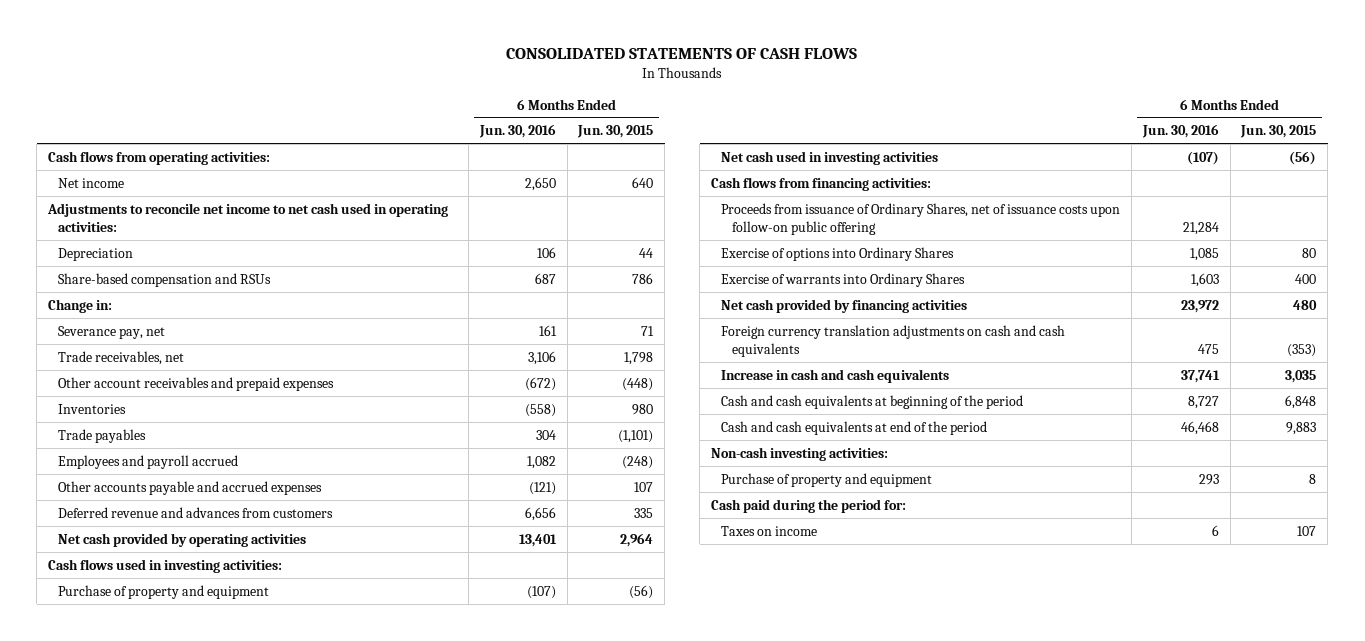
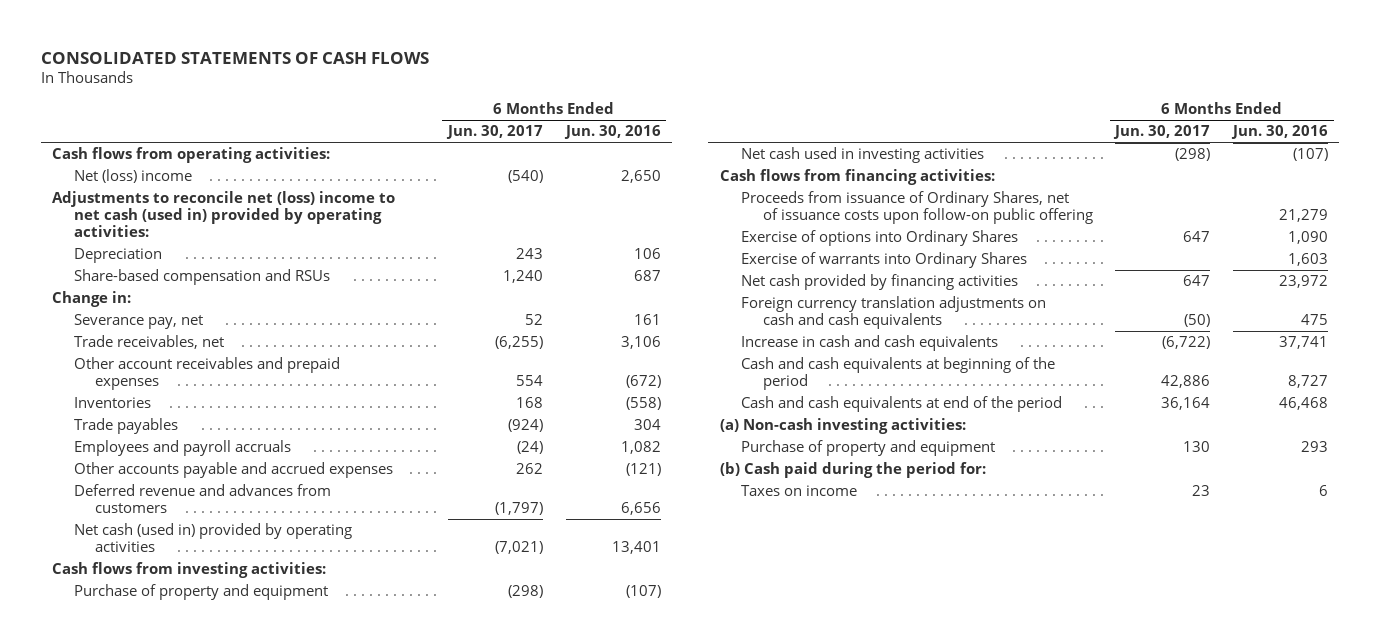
[577,125,654,139] Jun. 30, 2015 -> none
none -> [446,125,544,140] Jun. 30, 2017
[58,177,125,188] Net income -> [73,169,192,184] Net (loss) income
[47,202,449,232] Adjustments to reconcile net income to net cash used in operating activities: -> [52,191,396,237] Adjustments to reconcile net (loss) income to net cash (used in) provided by operating activities:
[58,454,239,469] Employees and payroll accrued -> [73,440,291,457] Employees and payroll accruals
[58,532,307,547] Net cash provided by operating activities -> [73,523,352,553] Net cash (used in) provided by operating activities
[48,558,283,573] Cash flows used in investing activities: -> [52,562,327,579] Cash flows from investing activities:
[1182,221,1219,235] 21,284 -> [1278,209,1328,223] 21,279
[1189,247,1219,261] 1,085 -> [1287,231,1328,245] 1,090
[711,446,889,461] Non-cash investing activities: -> [719,418,966,435] (a) Non-cash investing activities:
[711,498,907,513] Cash paid during the period for: -> [719,462,986,479] (b) Cash paid during the period for:

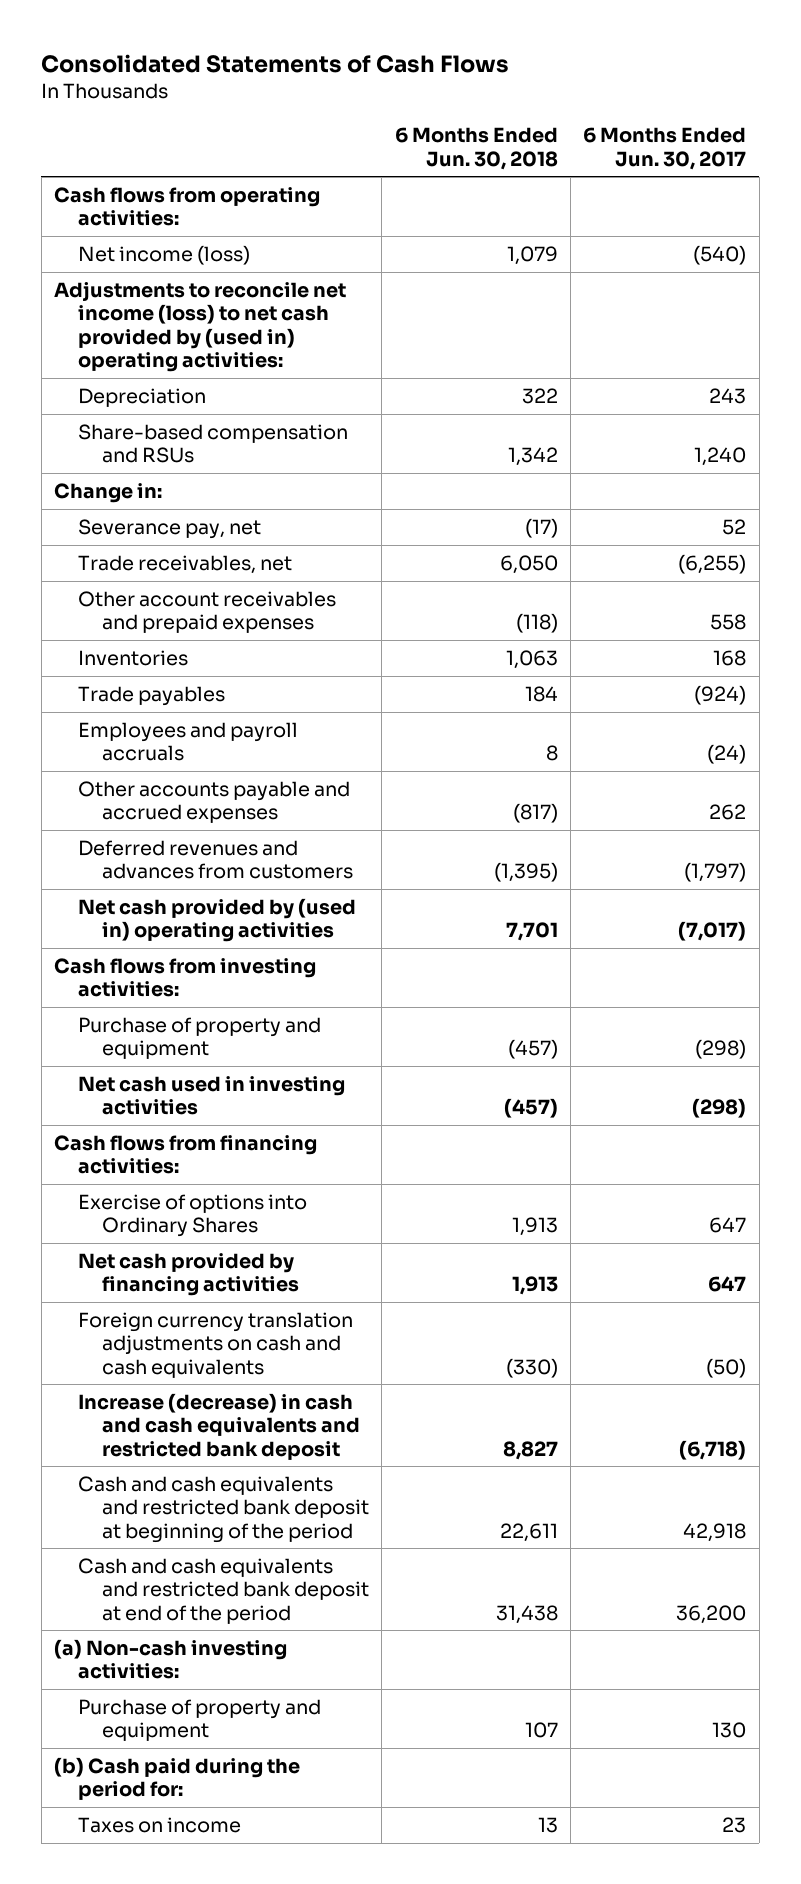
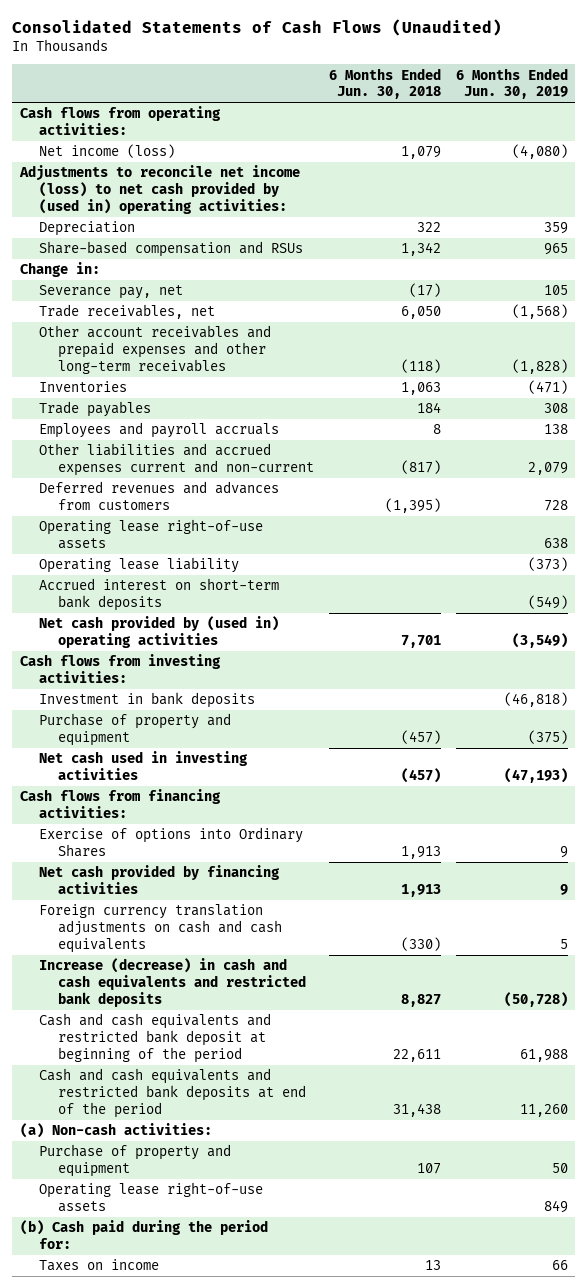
[41,53,510,73] Consolidated Statements of Cash Flows -> [12,18,503,36] Consolidated Statements of Cash Flows (Unaudited)
[583,127,747,170] 6 Months Ended Jun. 30, 2017 -> none
none -> [455,67,568,100] 6 Months Ended Jun. 30, 2019
[78,590,337,634] Other account receivables and prepaid expenses -> [38,325,271,375] Other account receivables and prepaid expenses and other long-term receivables
[78,780,351,824] Other accounts payable and accrued expenses -> [38,443,315,477] Other liabilities and accrued expenses current and non-current
none -> [38,519,263,550] Operating lease right-of-use assets
none -> [38,557,239,574] Operating lease liability
none -> [38,578,279,612] Accrued interest on short-term bank deposits
none -> [38,692,255,709] Investment in bank deposits
[78,1392,360,1460] Increase (decrease) in cash and cash equivalents and restricted bank deposit -> [38,958,307,1008] Increase (decrease) in cash and cash equivalents and restricted bank deposits
[78,1557,369,1624] Cash and cash equivalents and restricted bank deposit at end of the period -> [38,1068,307,1119] Cash and cash equivalents and restricted bank deposits at end of the period
[54,1638,288,1680] (a) Non-cash investing activities: -> [19,1123,212,1139] (a) Non-cash activities:
none -> [38,1182,263,1213] Operating lease right-of-use assets

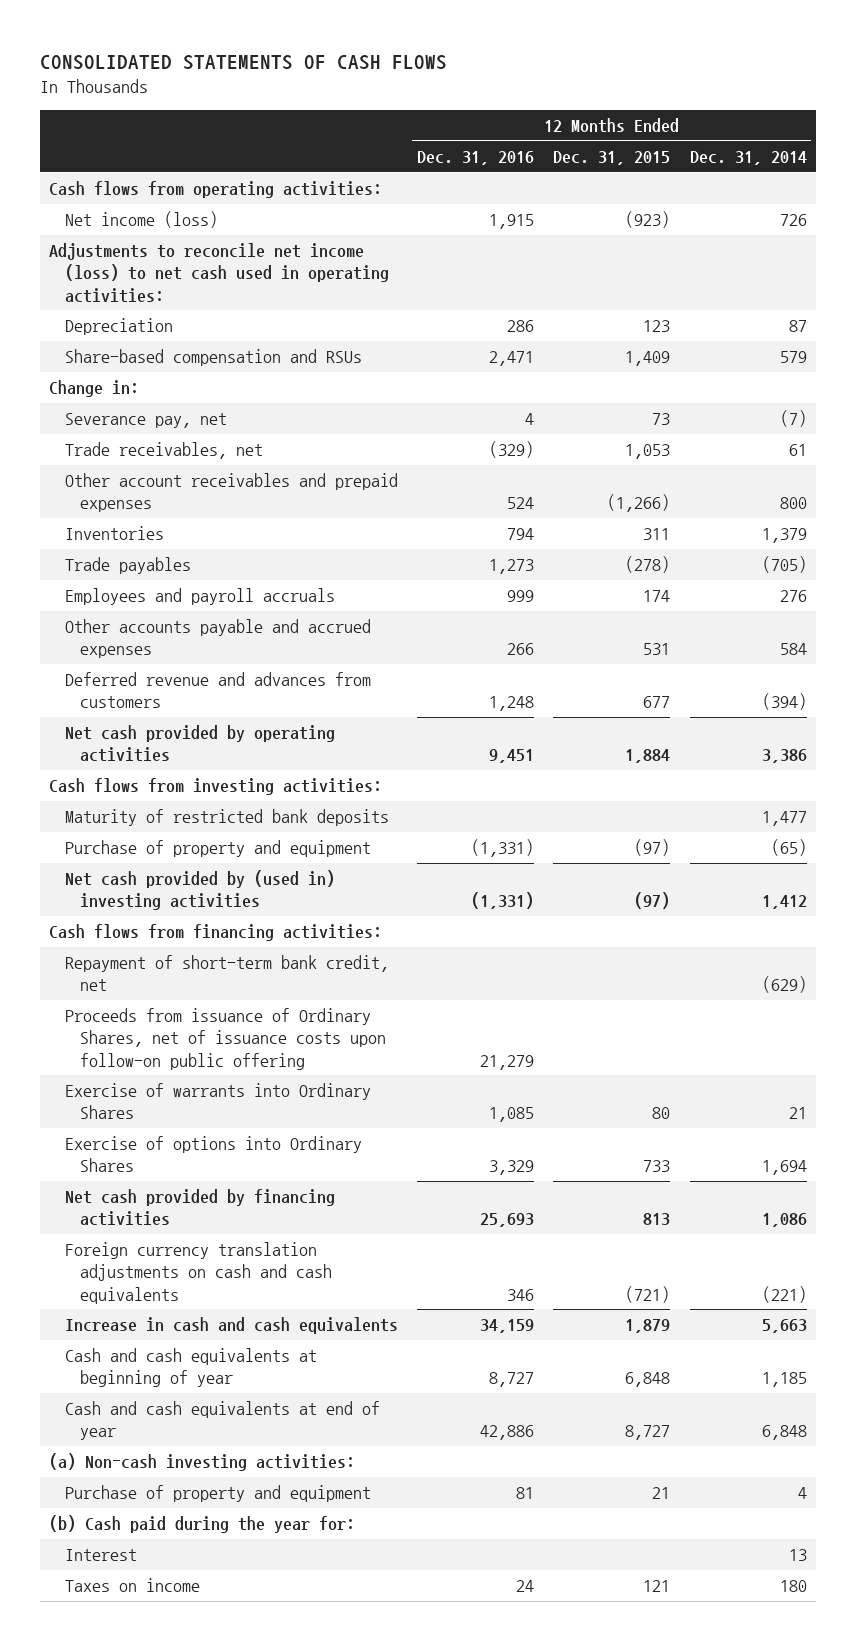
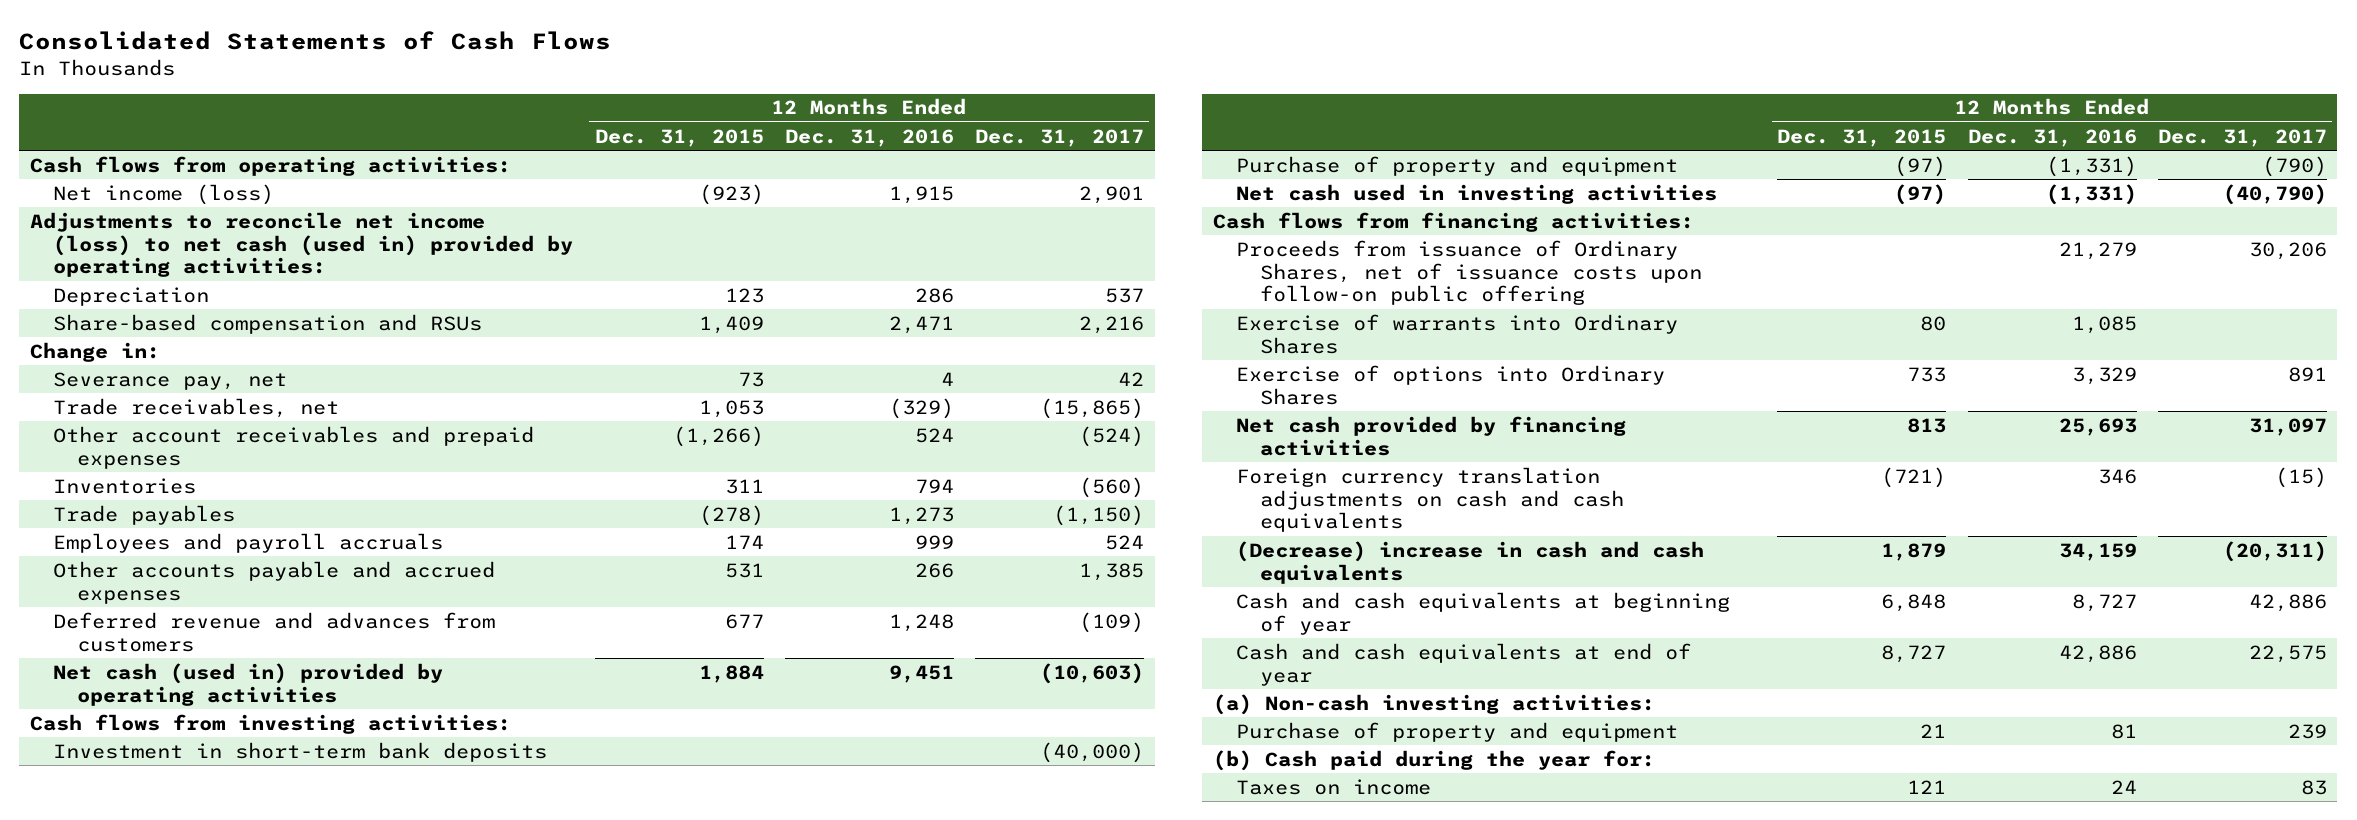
[39,54,447,70] CONSOLIDATED STATEMENTS OF CASH FLOWS -> [19,30,612,50] Consolidated Statements of Cash Flows
[689,151,807,166] Dec. 31, 2014 -> none
none -> [975,128,1145,147] Dec. 31, 2017
[49,243,389,303] Adjustments to reconcile net income (loss) to net cash used in operating activities: -> [29,211,574,278] Adjustments to reconcile net income (loss) to net cash (used in) provided by operating activities:
[64,725,335,763] Net cash provided by operating activities -> [53,662,444,706] Net cash (used in) provided by operating activities
[64,809,389,827] Maturity of restricted bank deposits -> none
none -> [53,741,548,762] Investment in short-term bank deposits
[64,870,335,911] Net cash provided by (used in) investing activities -> [1236,183,1718,204] Net cash used in investing activities
[64,955,389,992] Repayment of short-term bank credit, net -> none
[64,1317,398,1335] Increase in cash and cash equivalents -> [1236,540,1705,584] (Decrease) increase in cash and cash equivalents
[64,1549,137,1562] Interest -> none

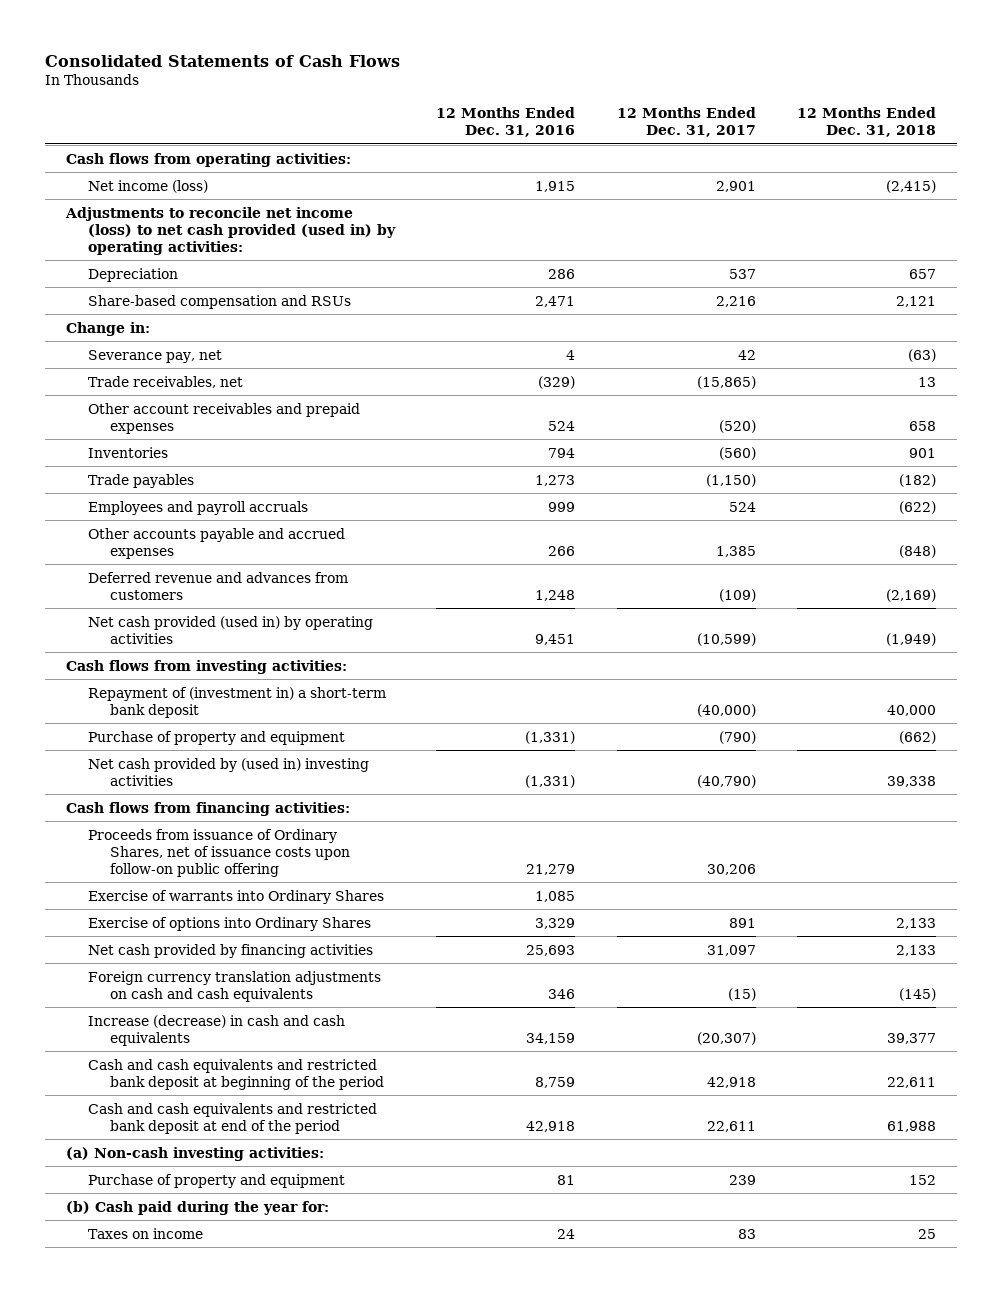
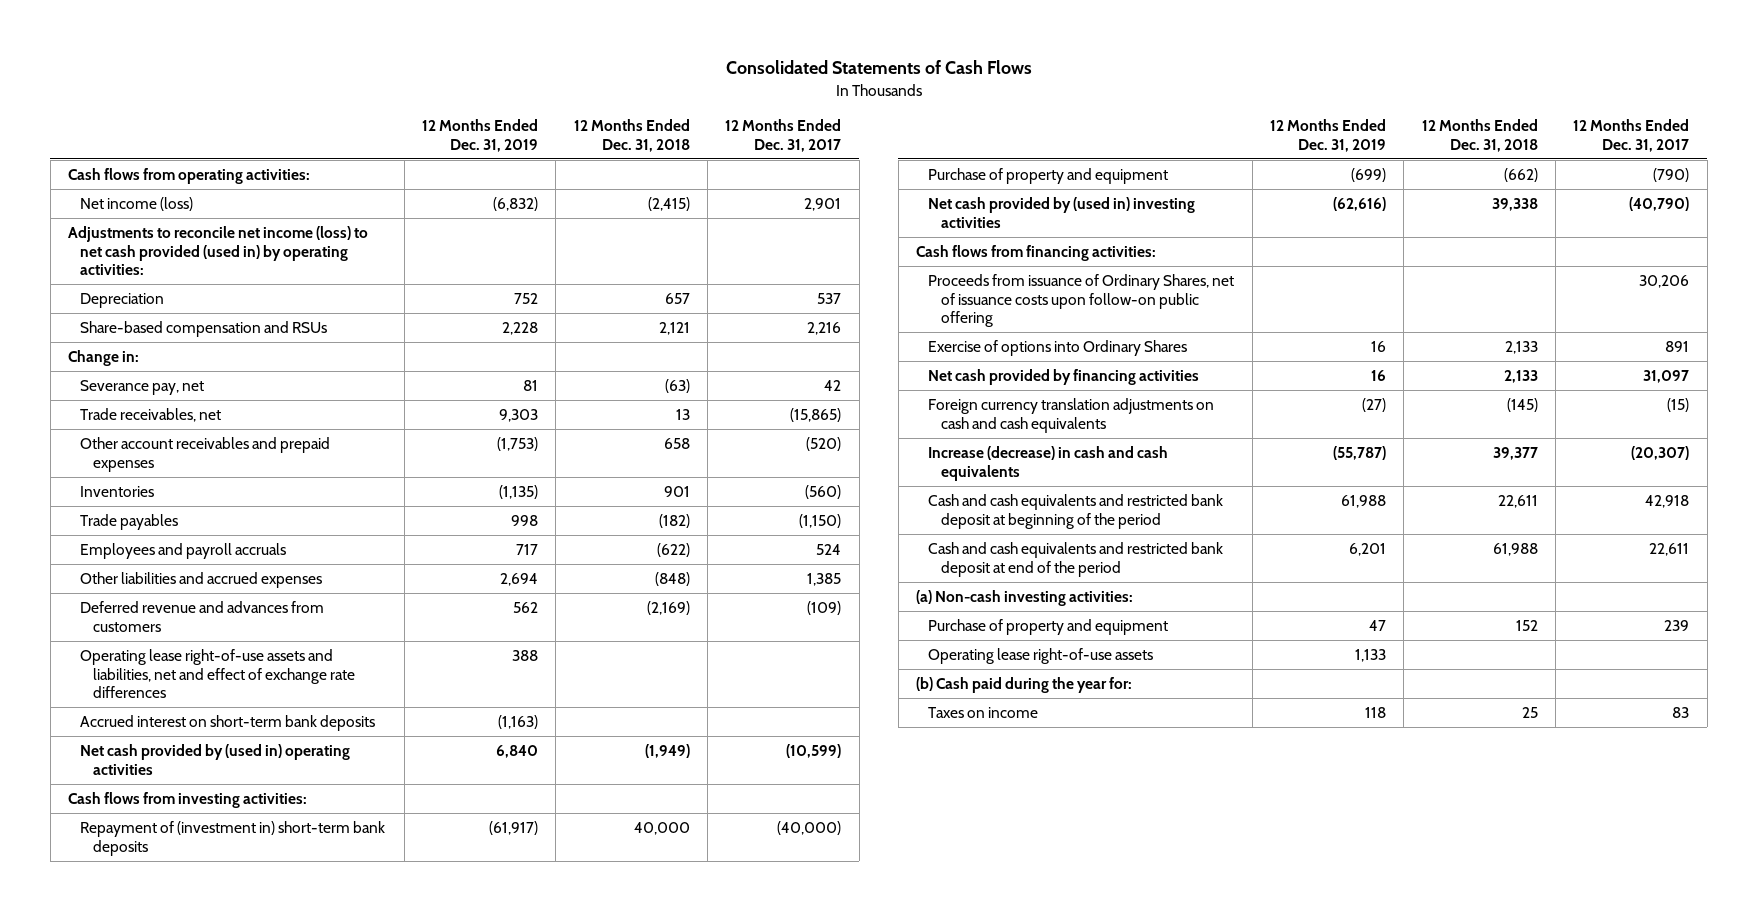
[436,107,576,138] 12 Months Ended Dec. 31, 2016 -> none
none -> [421,119,538,152] 12 Months Ended Dec. 31, 2019
[87,527,345,559] Other accounts payable and accrued expenses -> [80,571,323,588] Other liabilities and accrued expenses
none -> [80,648,355,699] Operating lease right-of-use assets and liabilities, net and effect of exchange rate differences
none -> [80,714,376,731] Accrued interest on short-term bank deposits
[87,615,373,644] Net cash provided (used in) by operating activities -> [80,743,351,775] Net cash provided by (used in) operating activities
[87,686,386,718] Repayment of (investment in) a short-term bank deposit -> [80,820,386,856] Repayment of (investment in) short-term bank deposits
[87,889,384,904] Exercise of warrants into Ordinary Shares -> none
none -> [928,647,1154,664] Operating lease right-of-use assets

